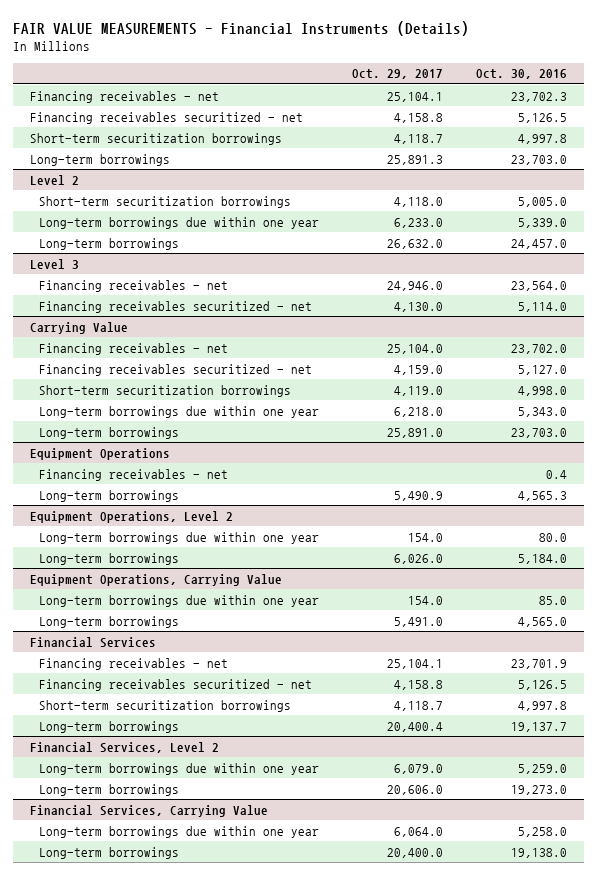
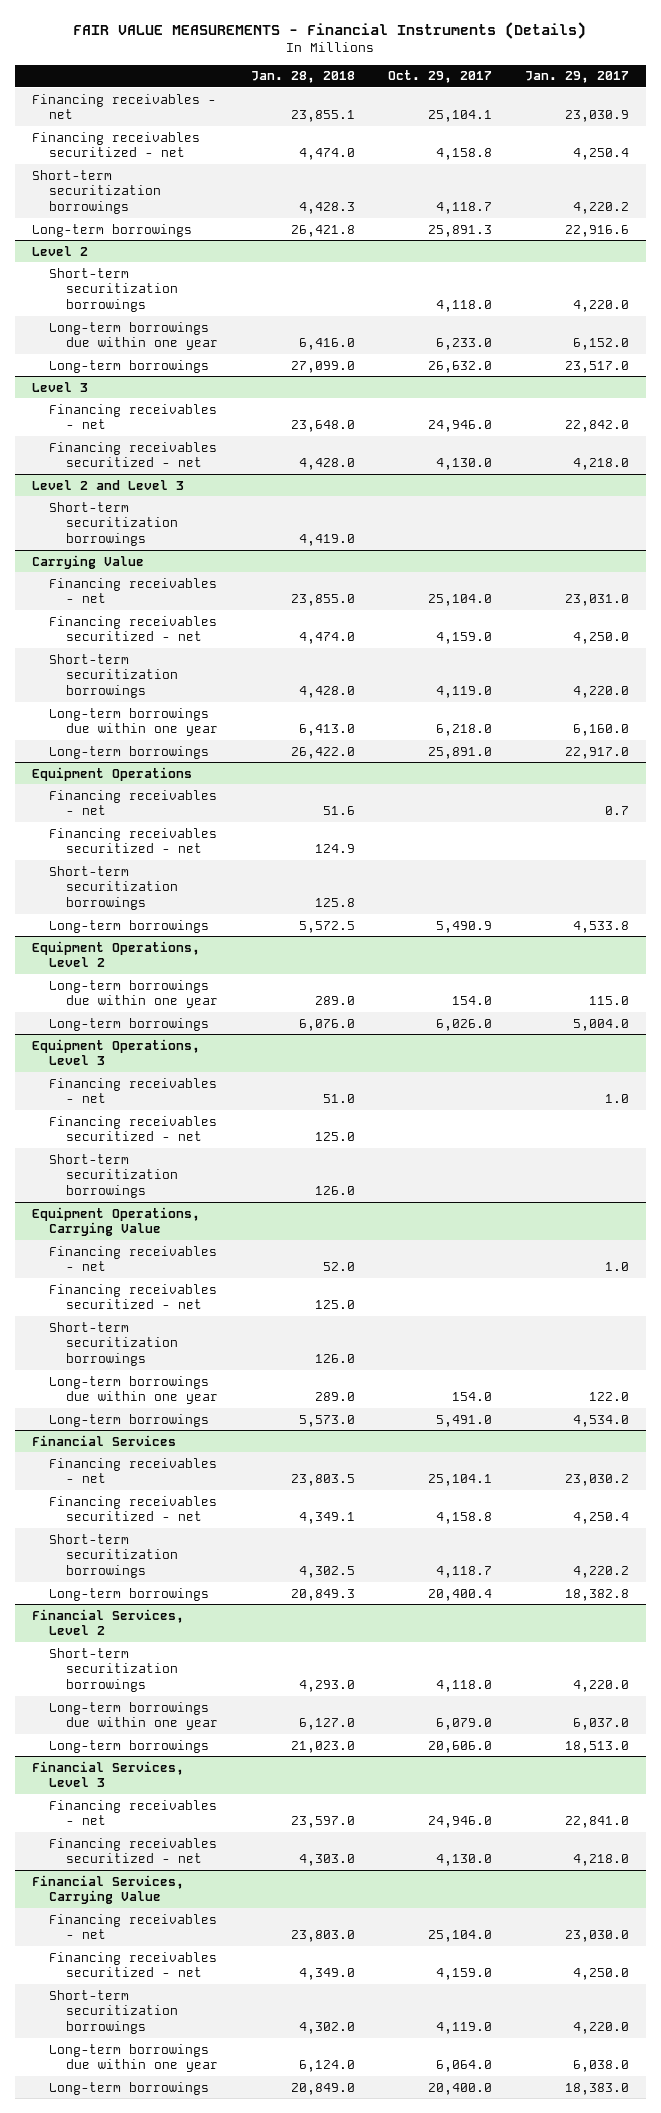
[476,69,568,80] Oct. 30, 2016 -> none
none -> [250,71,355,84] Jan. 28, 2018
none -> [525,71,630,84] Jan. 29, 2017
none -> [31,479,184,490] Level 2 and Level 3
none -> [48,501,178,547] Short-term securitization borrowings
none -> [48,827,217,854] Financing receivables securitized - net
none -> [48,865,178,911] Short-term securitization borrowings
none -> [31,1038,200,1066] Equipment Operations, Level 3
none -> [48,1077,217,1104] Financing receivables - net
none -> [48,1115,217,1142] Financing receivables securitized - net
none -> [48,1153,178,1199] Short-term securitization borrowings
none -> [48,1245,217,1272] Financing receivables - net
none -> [48,1283,217,1310] Financing receivables securitized - net
none -> [48,1321,178,1367] Short-term securitization borrowings
none -> [48,1647,178,1693] Short-term securitization borrowings
none -> [31,1760,184,1788] Financial Services, Level 3
none -> [48,1799,217,1826] Financing receivables - net
none -> [48,1837,217,1864] Financing receivables securitized - net
none -> [48,1913,217,1940] Financing receivables - net
none -> [48,1951,217,1978] Financing receivables securitized - net
none -> [48,1989,178,2035] Short-term securitization borrowings

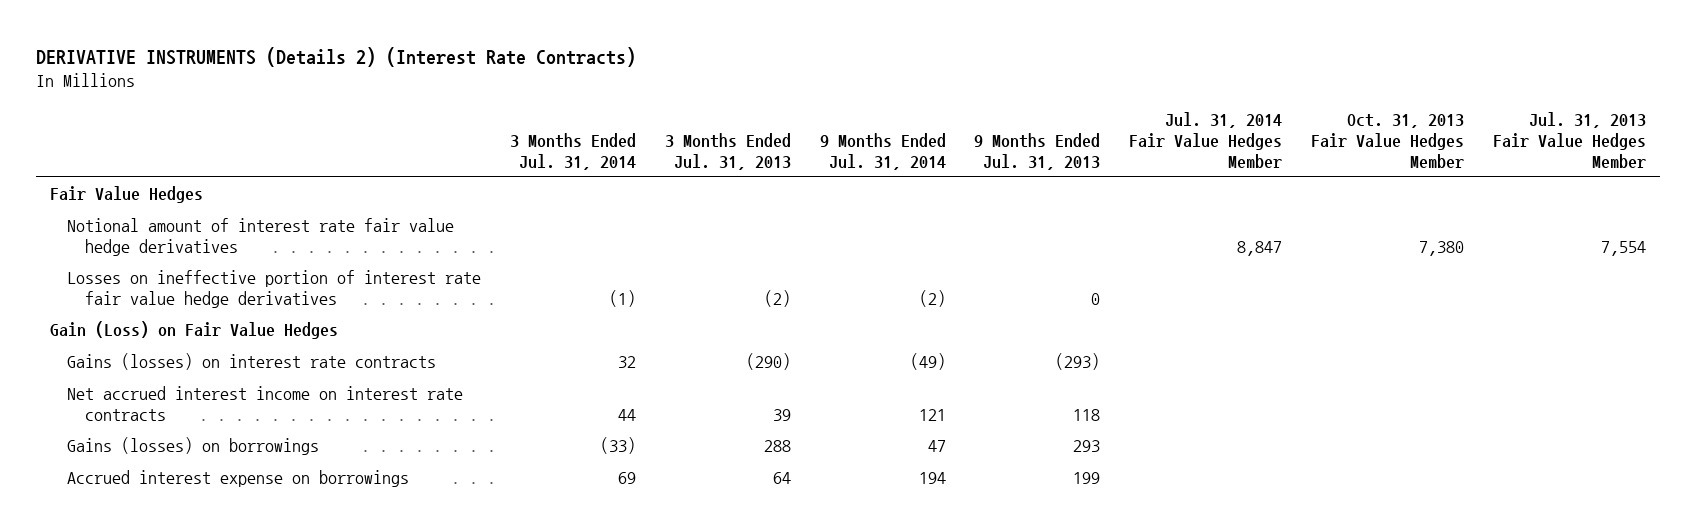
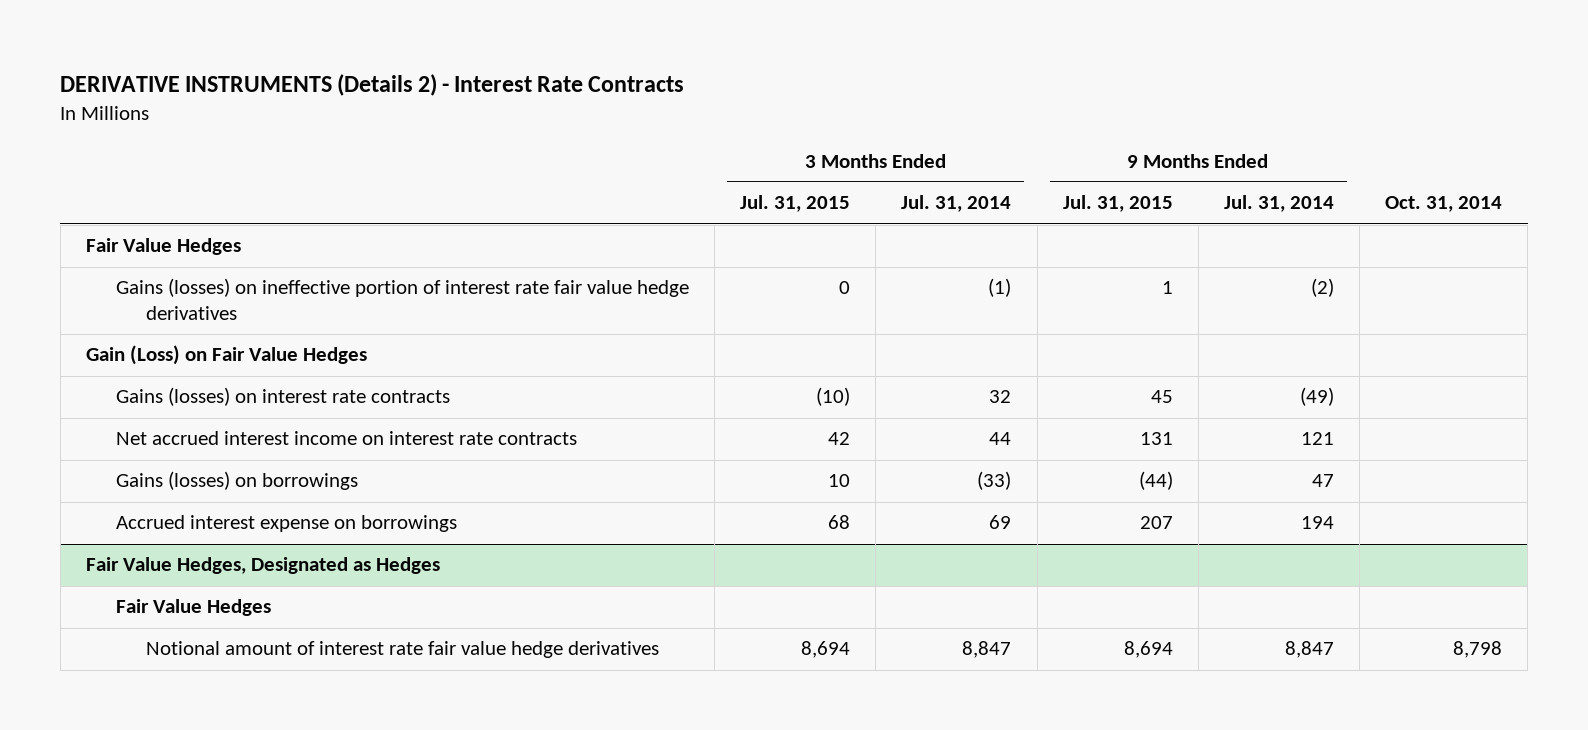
[35,46,636,67] DERIVATIVE INSTRUMENTS (Details 2) (Interest Rate Contracts) -> [60,74,685,97] DERIVATIVE INSTRUMENTS (Details 2) - Interest Rate Contracts
[664,132,791,170] 3 Months Ended Jul. 31, 2013 -> none
[974,132,1101,170] 9 Months Ended Jul. 31, 2013 -> none
[1129,112,1283,168] Jul. 31, 2014 Fair Value Hedges Member -> none
[1310,114,1464,168] Oct. 31, 2013 Fair Value Hedges Member -> none
[1492,112,1646,168] Jul. 31, 2013 Fair Value Hedges Member -> none
none -> [740,195,851,213] Jul. 31, 2015
none -> [1062,195,1173,213] Jul. 31, 2015
none -> [1385,196,1503,213] Oct. 31, 2014
[67,218,455,257] Notional amount of interest rate fair value hedge derivatives -> none
[67,270,482,309] Losses on ineffective portion of interest rate fair value hedge derivatives -> [116,278,690,320] Gains (losses) on ineffective portion of interest rate fair value hedge derivatives
none -> [85,557,440,575] Fair Value Hedges, Designated as Hedges
none -> [116,599,272,617] Fair Value Hedges
none -> [146,641,660,659] Notional amount of interest rate fair value hedge derivatives

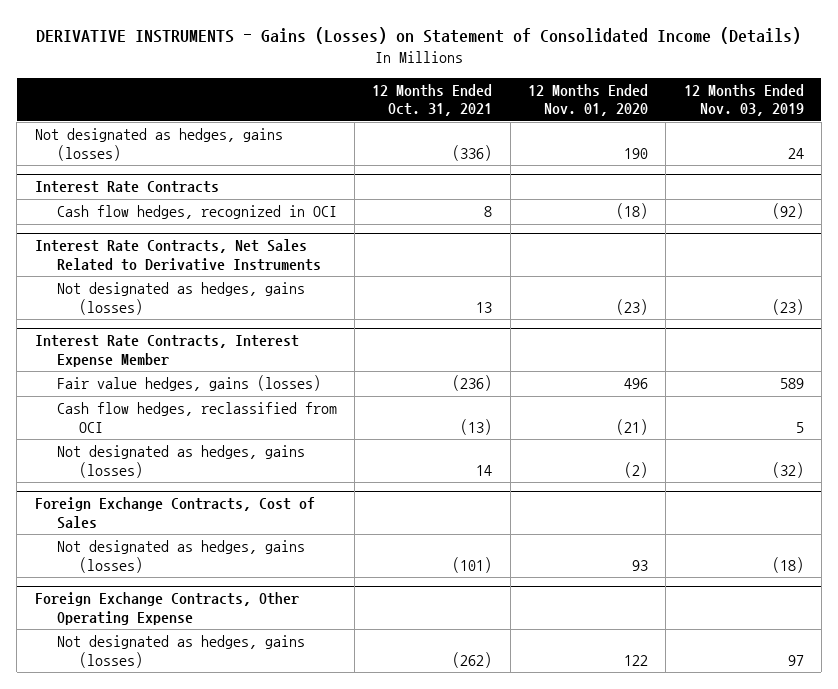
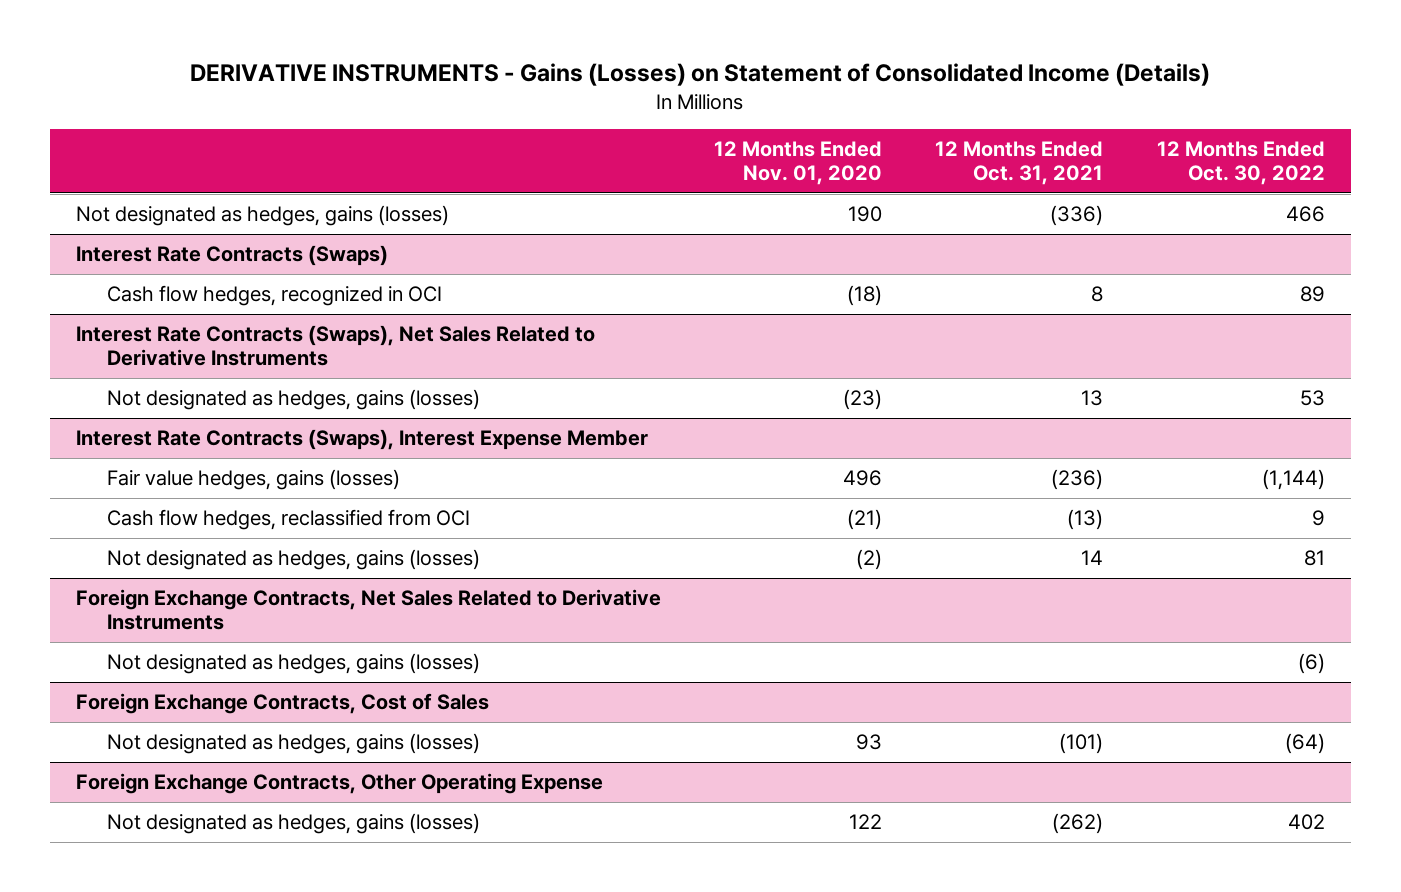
[683,84,804,117] 12 Months Ended Nov. 03, 2019 -> none
none -> [1156,141,1325,186] 12 Months Ended Oct. 30, 2022
[34,181,219,194] Interest Rate Contracts -> [76,245,389,267] Interest Rate Contracts (Swaps)
[34,239,321,271] Interest Rate Contracts, Net Sales Related to Derivative Instruments -> [76,325,596,367] Interest Rate Contracts (Swaps), Net Sales Related to Derivative Instruments
[34,335,299,367] Interest Rate Contracts, Interest Expense Member -> [76,429,649,451] Interest Rate Contracts (Swaps), Interest Expense Member
none -> [76,589,662,631] Foreign Exchange Contracts, Net Sales Related to Derivative Instruments
none -> [107,653,481,675] Not designated as hedges, gains (losses)

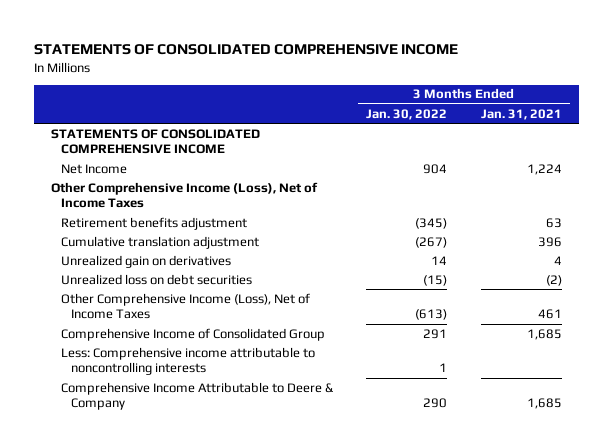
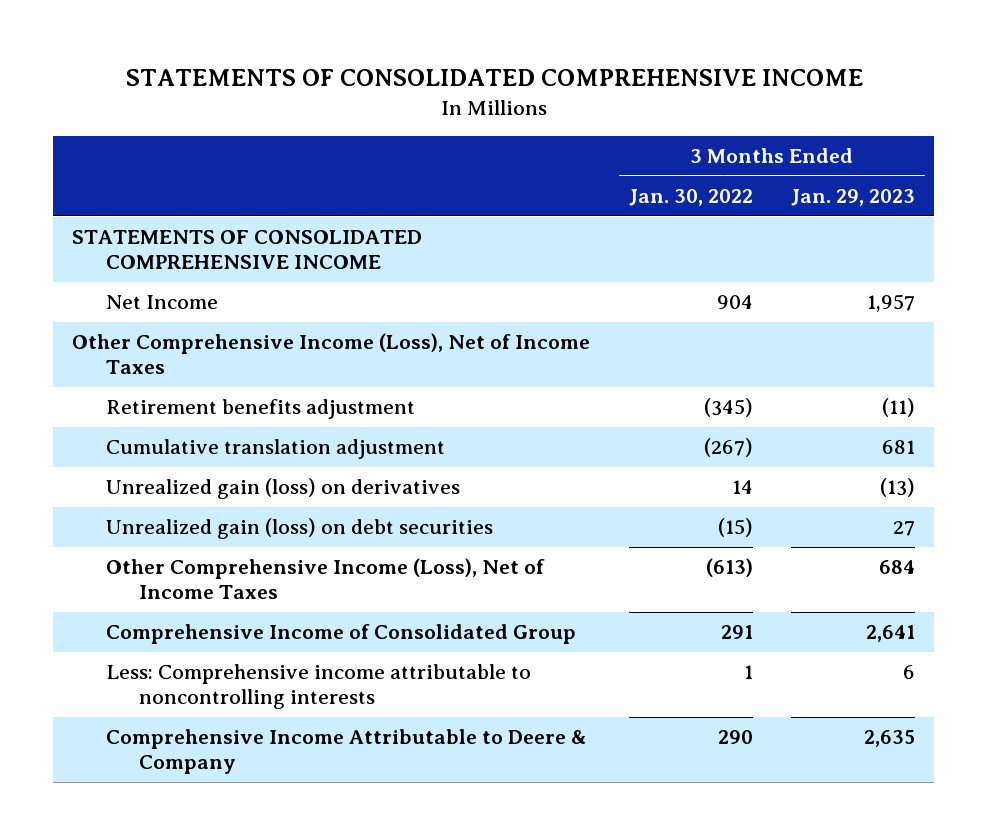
[480,108,562,120] Jan. 31, 2021 -> none
none -> [791,188,916,206] Jan. 29, 2023
[61,254,232,268] Unrealized gain on derivatives -> [105,478,460,500] Unrealized gain (loss) on derivatives
[61,273,253,285] Unrealized loss on debt securities -> [105,518,493,540] Unrealized gain (loss) on debt securities

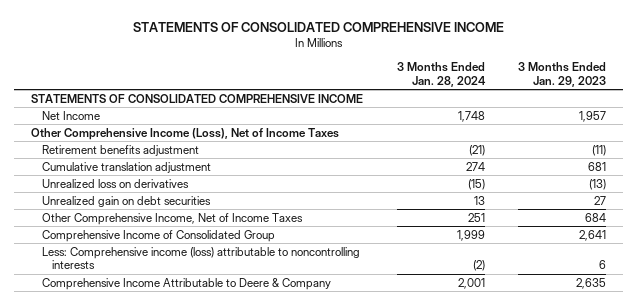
[628,188,753,206] Jan. 30, 2022 -> none
none -> [396,62,486,88] 3 Months Ended Jan. 28, 2024
[105,478,460,500] Unrealized gain (loss) on derivatives -> [41,178,189,188] Unrealized loss on derivatives
[105,518,493,540] Unrealized gain (loss) on debt securities -> [41,195,211,207] Unrealized gain on debt securities
[105,558,545,600] Other Comprehensive Income (Loss), Net of Income Taxes -> [41,212,303,225] Other Comprehensive Income, Net of Income Taxes
[105,664,531,710] Less: Comprehensive income attributable to noncontrolling interests -> [41,246,360,270] Less: Comprehensive income (loss) attributable to noncontrolling interests

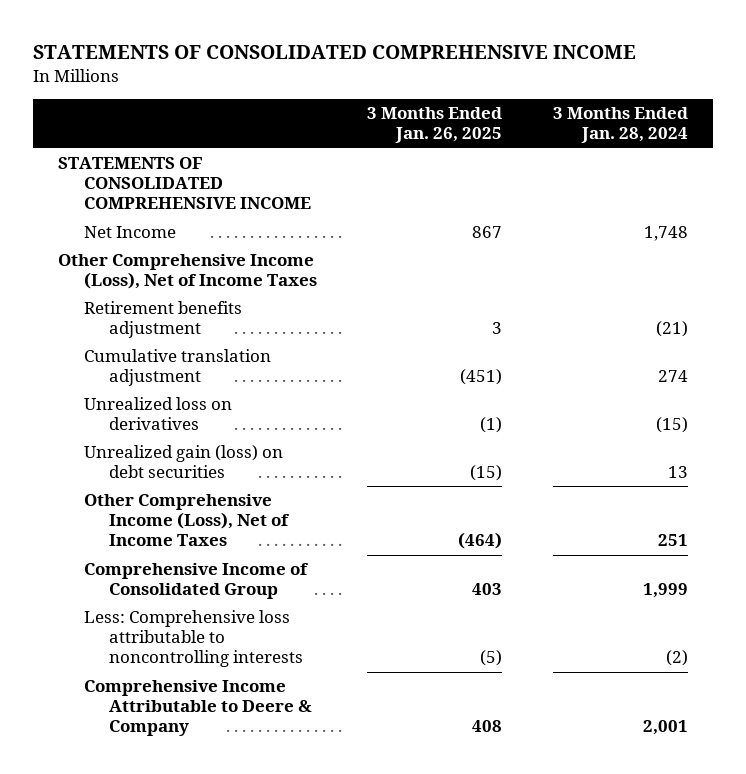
[518,62,607,88] 3 Months Ended Jan. 29, 2023 -> none
none -> [367,107,503,144] 3 Months Ended Jan. 26, 2025
[41,195,211,207] Unrealized gain on debt securities -> [83,445,283,479] Unrealized gain (loss) on debt securities
[41,212,303,225] Other Comprehensive Income, Net of Income Taxes -> [83,494,291,547] Other Comprehensive Income (Loss), Net of Income Taxes
[41,246,360,270] Less: Comprehensive income (loss) attributable to noncontrolling interests -> [83,610,304,668] Less: Comprehensive loss attributable to noncontrolling interests

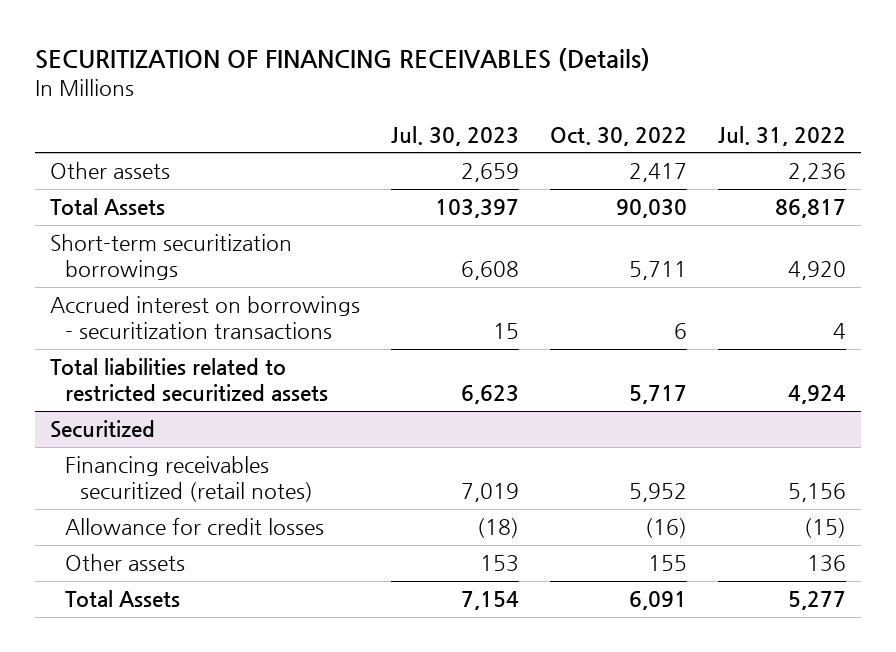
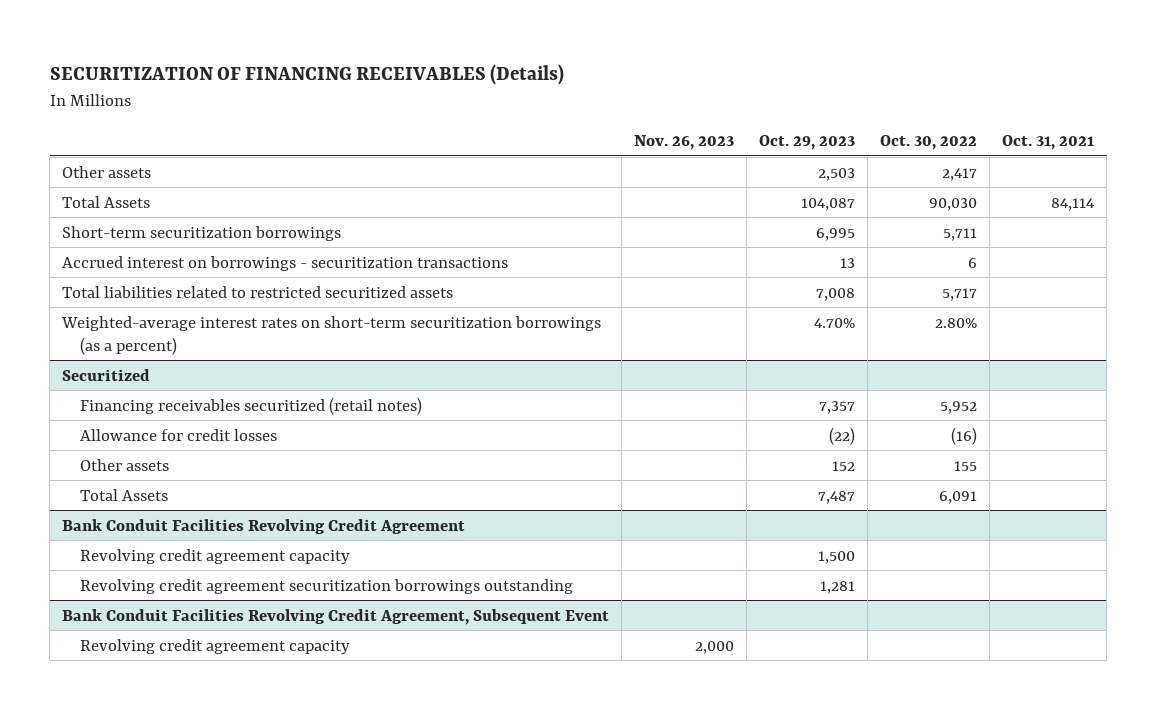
[391,125,520,146] Jul. 30, 2023 -> none
[717,125,846,146] Jul. 31, 2022 -> none
none -> [634,134,735,150] Nov. 26, 2023
none -> [759,134,856,150] Oct. 29, 2023
none -> [1002,134,1095,150] Oct. 31, 2021
none -> [61,315,602,355] Weighted-average interest rates on short-term securitization borrowings (as a percent)
none -> [62,518,466,534] Bank Conduit Facilities Revolving Credit Agreement
none -> [79,548,350,564] Revolving credit agreement capacity
none -> [79,578,573,594] Revolving credit agreement securitization borrowings outstanding
none -> [62,608,610,625] Bank Conduit Facilities Revolving Credit Agreement, Subsequent Event
none -> [79,638,350,654] Revolving credit agreement capacity

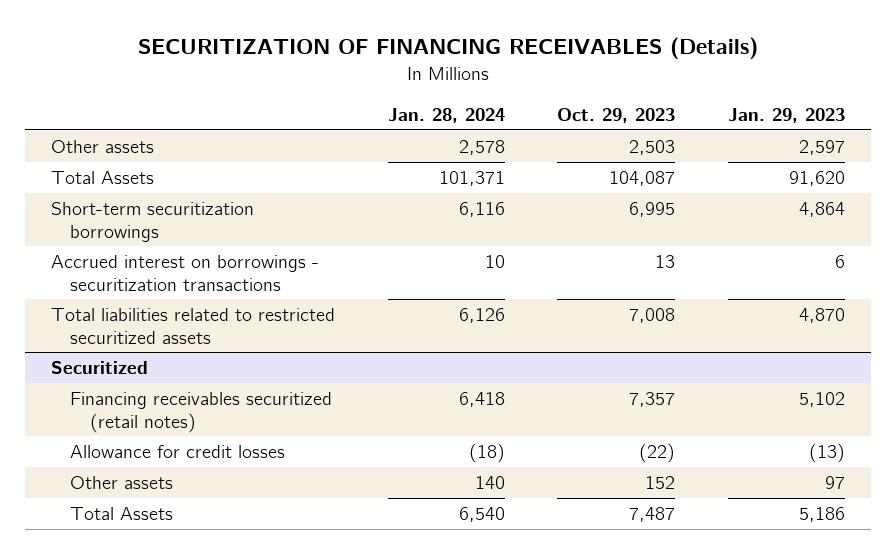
[634,134,735,150] Nov. 26, 2023 -> none
[880,134,978,150] Oct. 30, 2022 -> none
[1002,134,1095,150] Oct. 31, 2021 -> none
none -> [387,108,505,124] Jan. 28, 2024
none -> [727,108,845,124] Jan. 29, 2023
[61,315,602,355] Weighted-average interest rates on short-term securitization borrowings (as a percent) -> none
[62,518,466,534] Bank Conduit Facilities Revolving Credit Agreement -> none
[79,548,350,564] Revolving credit agreement capacity -> none
[79,578,573,594] Revolving credit agreement securitization borrowings outstanding -> none
[62,608,610,625] Bank Conduit Facilities Revolving Credit Agreement, Subsequent Event -> none
[79,638,350,654] Revolving credit agreement capacity -> none

